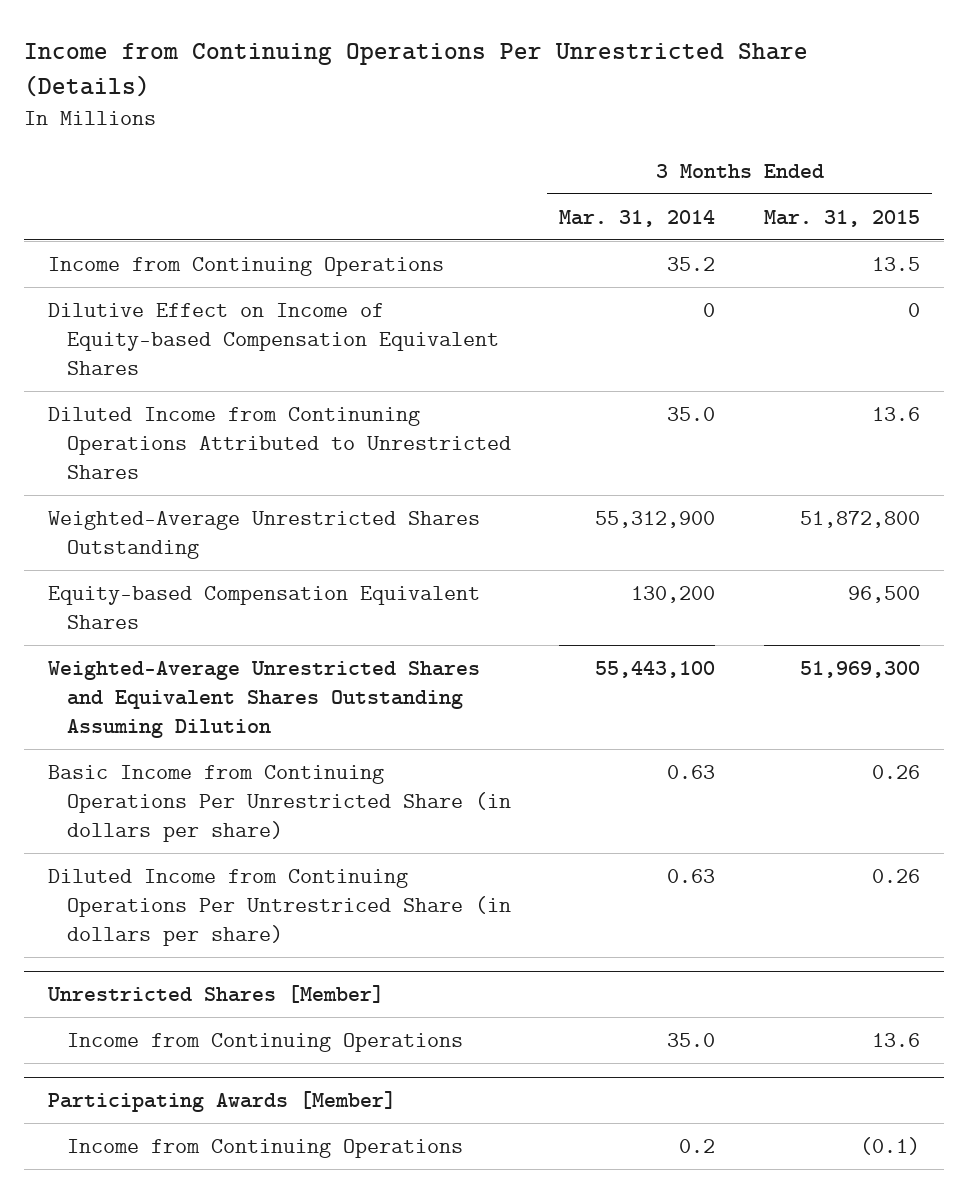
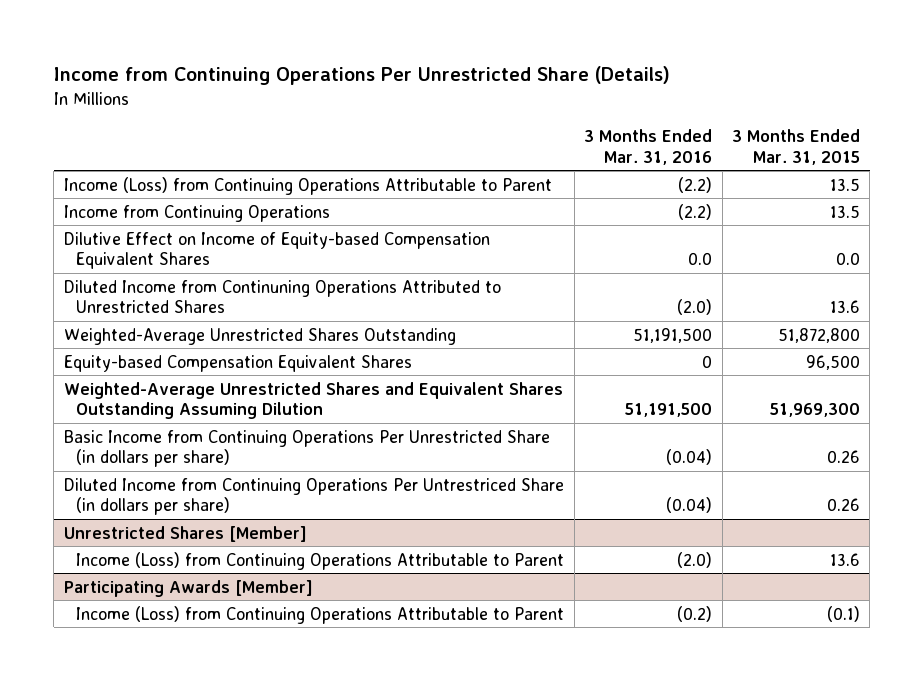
[559,209,716,227] Mar. 31, 2014 -> none
none -> [584,128,713,165] 3 Months Ended Mar. 31, 2016
none -> [63,176,552,195] Income (Loss) from Continuing Operations Attributable to Parent
[908,302,921,317] 0 -> [835,252,860,266] 0.0
[66,1032,463,1052] Income from Continuing Operations -> [76,551,565,570] Income (Loss) from Continuing Operations Attributable to Parent
[66,1138,463,1158] Income from Continuing Operations -> [76,605,565,624] Income (Loss) from Continuing Operations Attributable to Parent

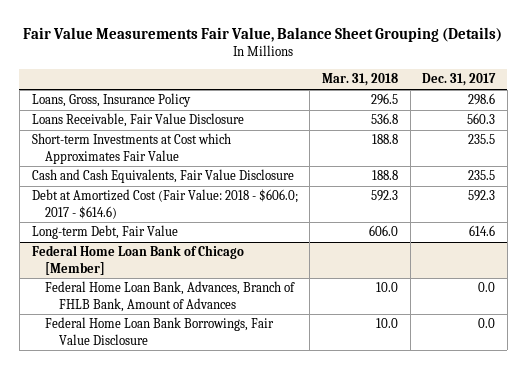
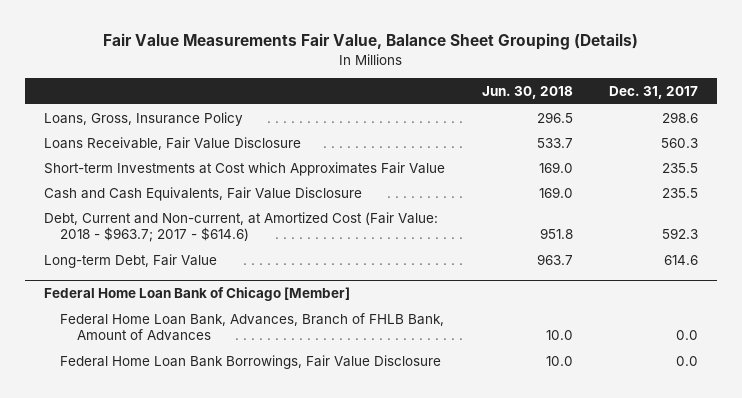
[321,73,398,87] Mar. 31, 2018 -> none
none -> [481,86,573,100] Jun. 30, 2018
[31,189,298,219] Debt at Amortized Cost (Fair Value: 2018 - $606.0; 2017 - $614.6) -> [43,211,438,243] Debt, Current and Non-current, at Amortized Cost (Fair Value: 2018 - $963.7; 2017 - $614.6)

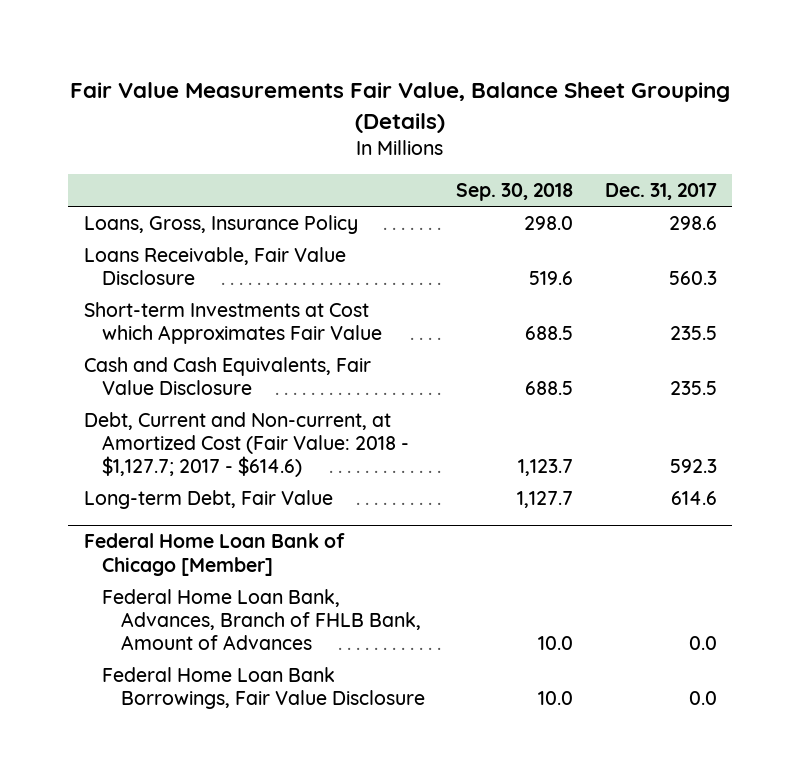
[481,86,573,100] Jun. 30, 2018 -> none
none -> [456,183,574,202] Sep. 30, 2018
[43,211,438,243] Debt, Current and Non-current, at Amortized Cost (Fair Value: 2018 - $963.7; 2017 - $614.6) -> [83,411,410,478] Debt, Current and Non-current, at Amortized Cost (Fair Value: 2018 - $1,127.7; 2017 - $614.6)

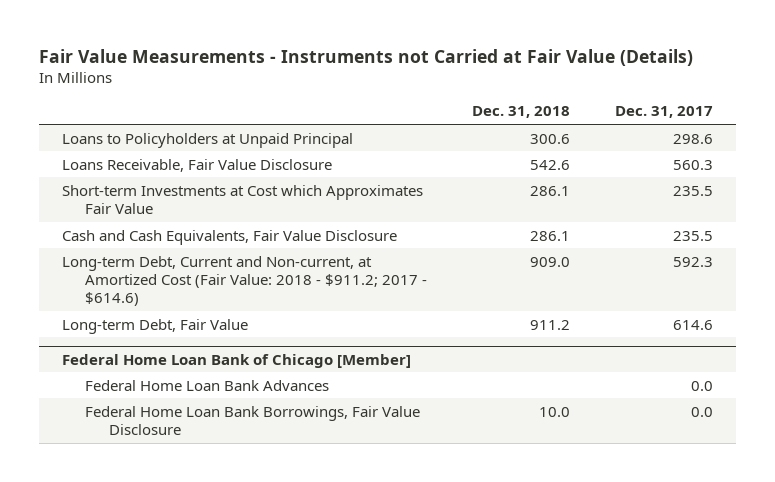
[70,82,731,133] Fair Value Measurements Fair Value, Balance Sheet Grouping (Details) -> [39,48,694,66] Fair Value Measurements - Instruments not Carried at Fair Value (Details)
[456,183,574,202] Sep. 30, 2018 -> none
none -> [472,106,571,119] Dec. 31, 2018
[83,214,358,234] Loans, Gross, Insurance Policy -> [61,132,353,148] Loans to Policyholders at Unpaid Principal
[83,411,410,478] Debt, Current and Non-current, at Amortized Cost (Fair Value: 2018 - $1,127.7; 2017 - $614.6) -> [61,255,428,306] Long-term Debt, Current and Non-current, at Amortized Cost (Fair Value: 2018 - $911.2; 2017 - $614.6)
[102,588,422,651] Federal Home Loan Bank, Advances, Branch of FHLB Bank, Amount of Advances -> [85,379,330,391] Federal Home Loan Bank Advances

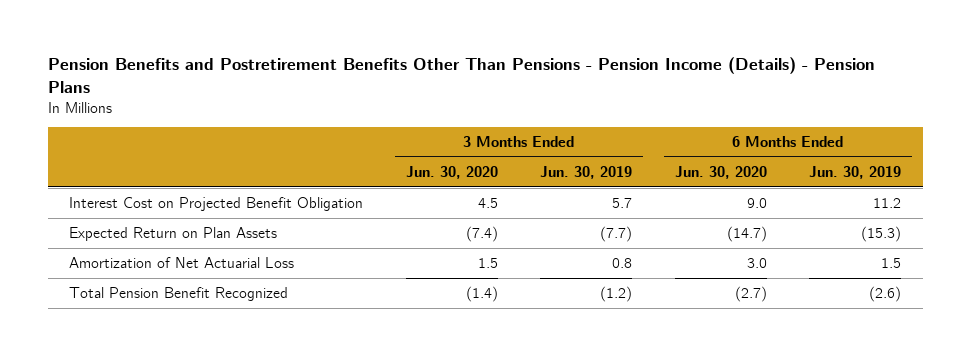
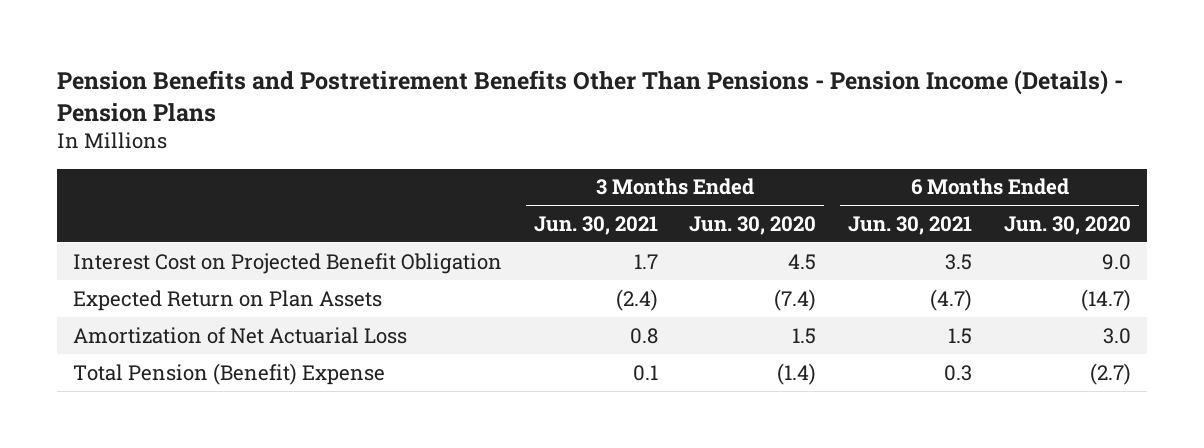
[540,165,633,179] Jun. 30, 2019 -> none
[809,165,902,179] Jun. 30, 2019 -> none
none -> [533,215,658,235] Jun. 30, 2021
none -> [848,215,973,235] Jun. 30, 2021
[68,286,288,301] Total Pension Benefit Recognized -> [72,362,385,385] Total Pension (Benefit) Expense

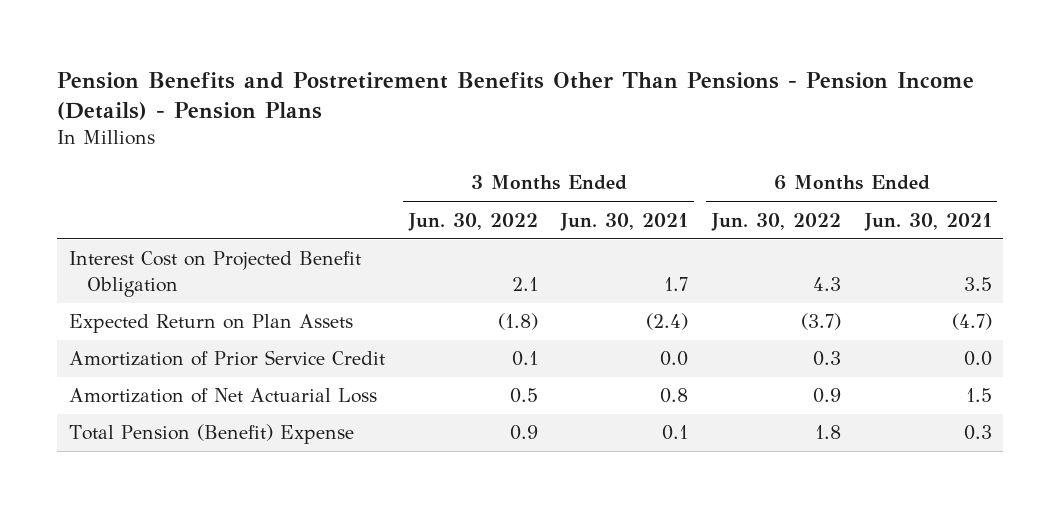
[689,215,817,235] Jun. 30, 2020 -> none
[1004,215,1132,235] Jun. 30, 2020 -> none
none -> [407,212,538,231] Jun. 30, 2022
none -> [710,212,841,231] Jun. 30, 2022
none -> [69,350,386,367] Amortization of Prior Service Credit

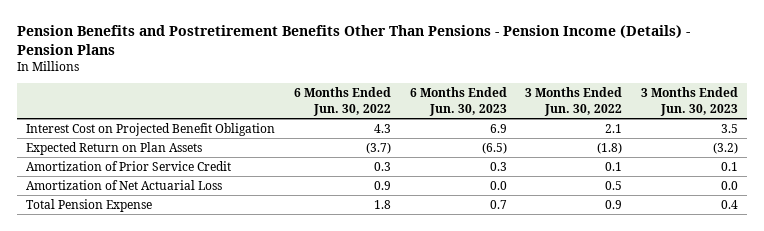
[560,212,689,231] Jun. 30, 2021 -> none
[863,212,992,231] Jun. 30, 2021 -> none
none -> [409,87,507,116] 6 Months Ended Jun. 30, 2023
none -> [641,87,739,116] 3 Months Ended Jun. 30, 2023
[69,424,355,445] Total Pension (Benefit) Expense -> [26,199,153,213] Total Pension Expense

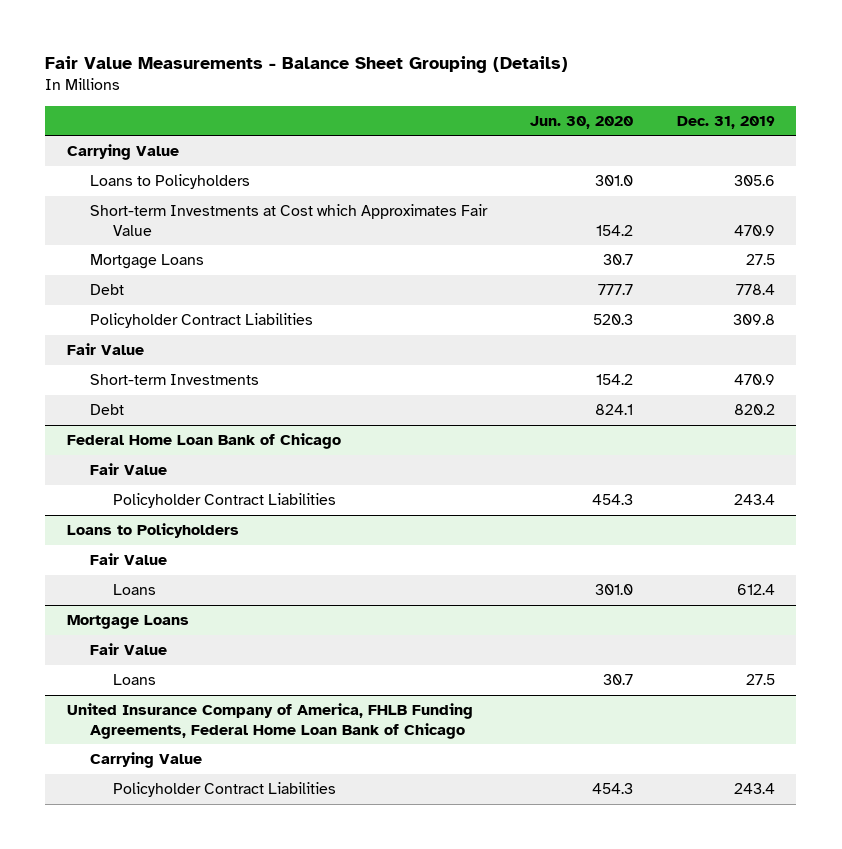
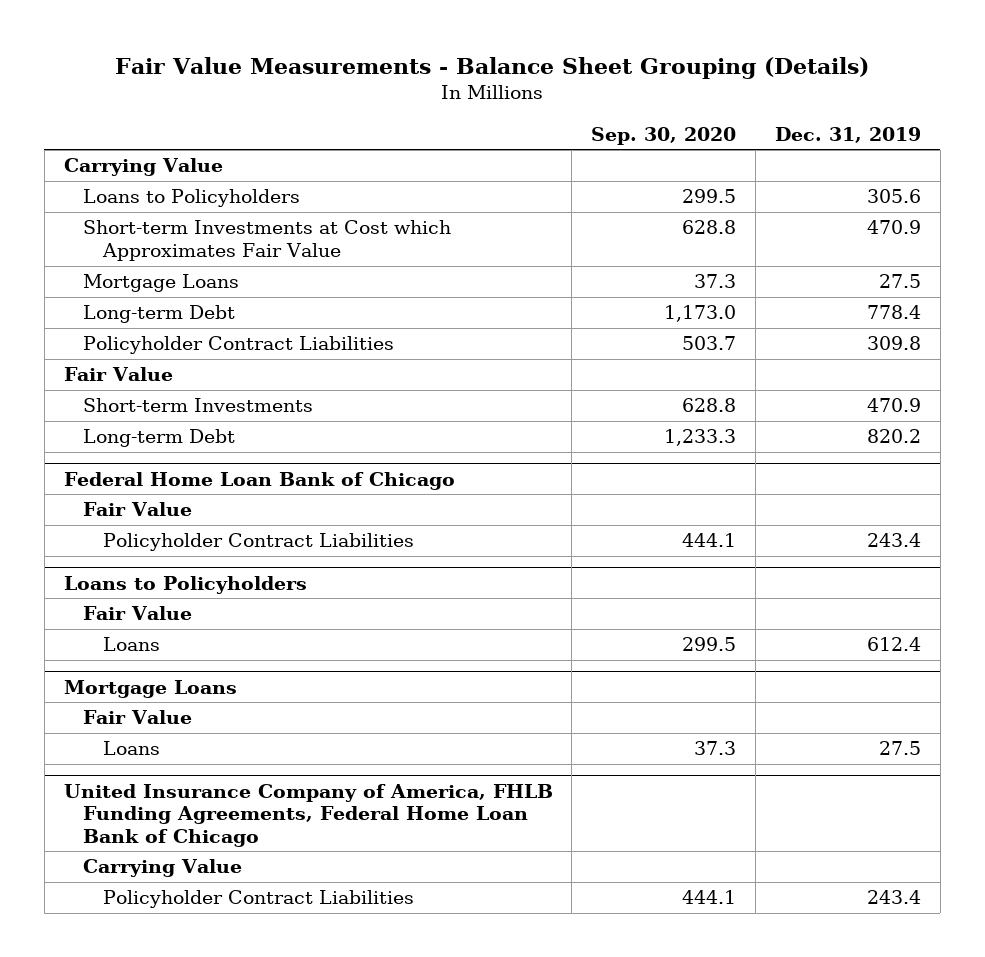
[530,115,634,129] Jun. 30, 2020 -> none
none -> [591,126,737,145] Sep. 30, 2020
[89,284,124,296] Debt -> [83,305,236,324] Long-term Debt
[89,404,124,416] Debt -> [83,429,236,448] Long-term Debt

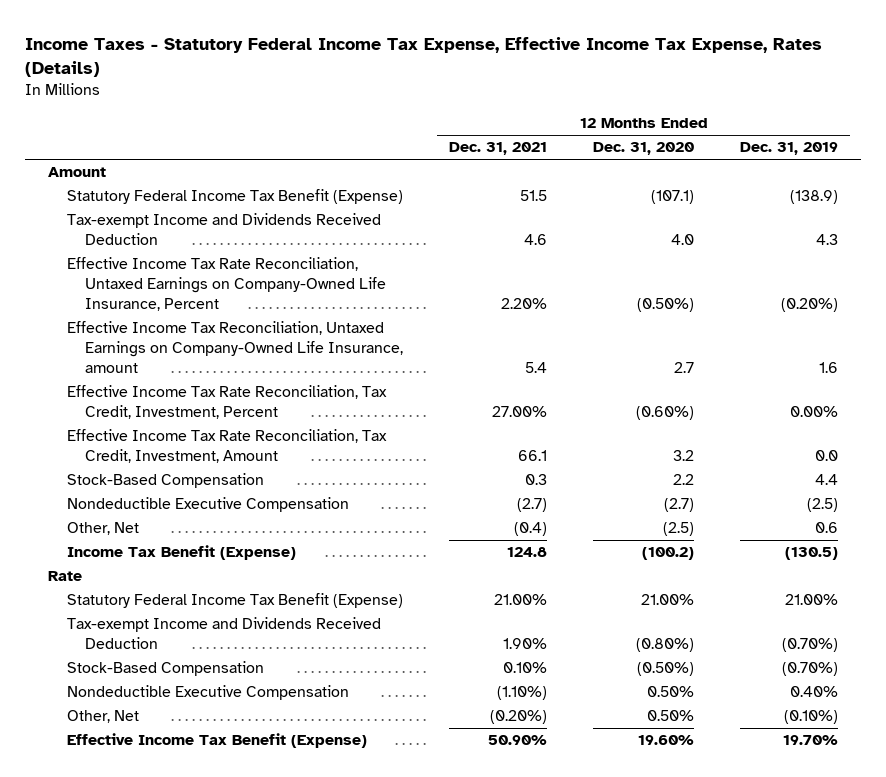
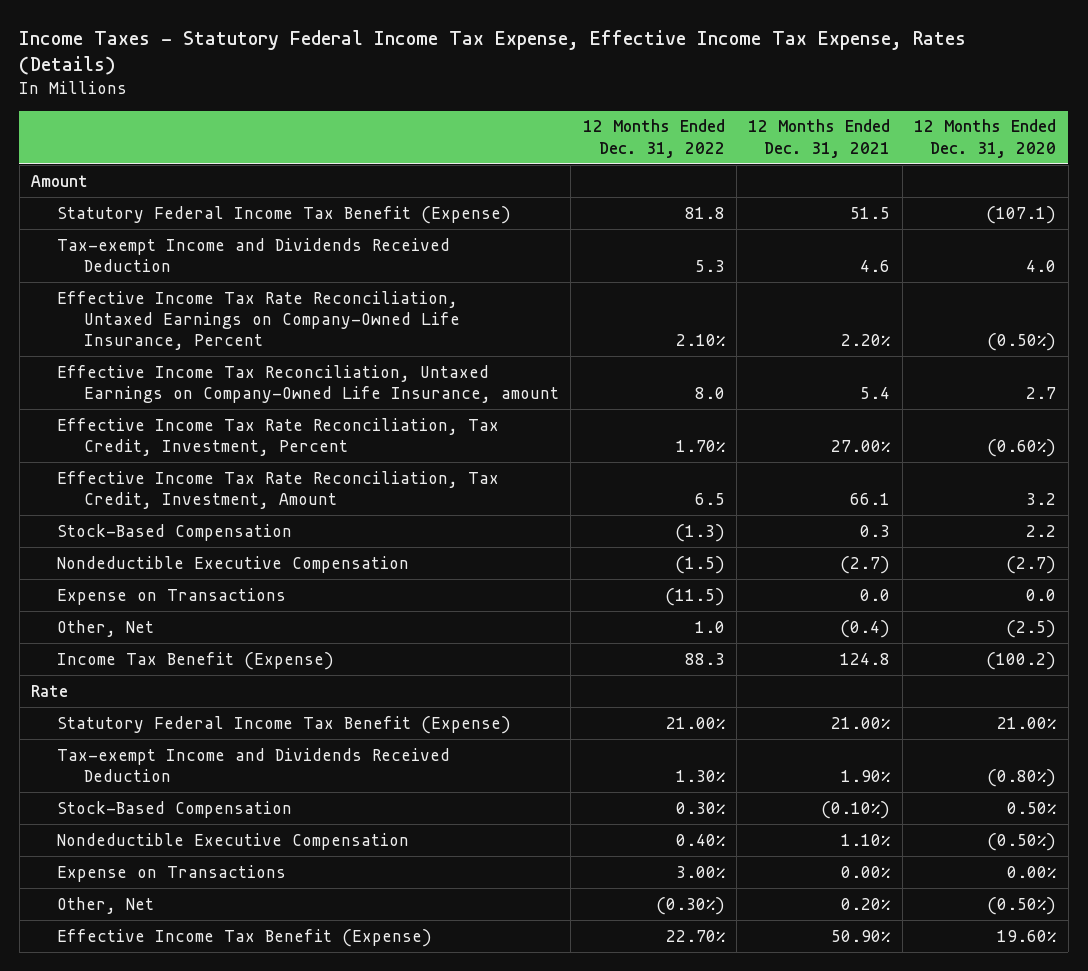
[740,142,839,156] Dec. 31, 2019 -> none
none -> [582,119,725,158] 12 Months Ended Dec. 31, 2022
none -> [57,587,287,605] Expense on Transactions
[502,662,547,674] 0.10% -> [821,800,891,819] (0.10%)
[637,662,695,677] (0.50%) -> [1007,801,1057,814] 0.50%
[496,686,547,701] (1.10%) -> [841,833,891,846] 1.10%
[647,686,695,698] 0.50% -> [987,832,1057,851] (0.50%)
none -> [57,864,287,882] Expense on Transactions
[489,710,547,725] (0.20%) -> [841,897,891,910] 0.20%
[647,710,695,722] 0.50% -> [987,896,1057,915] (0.50%)

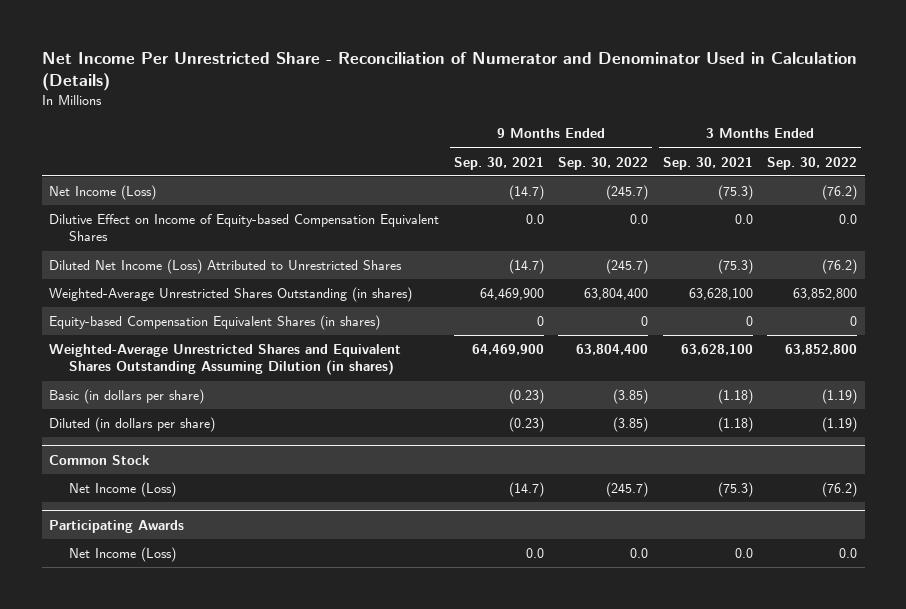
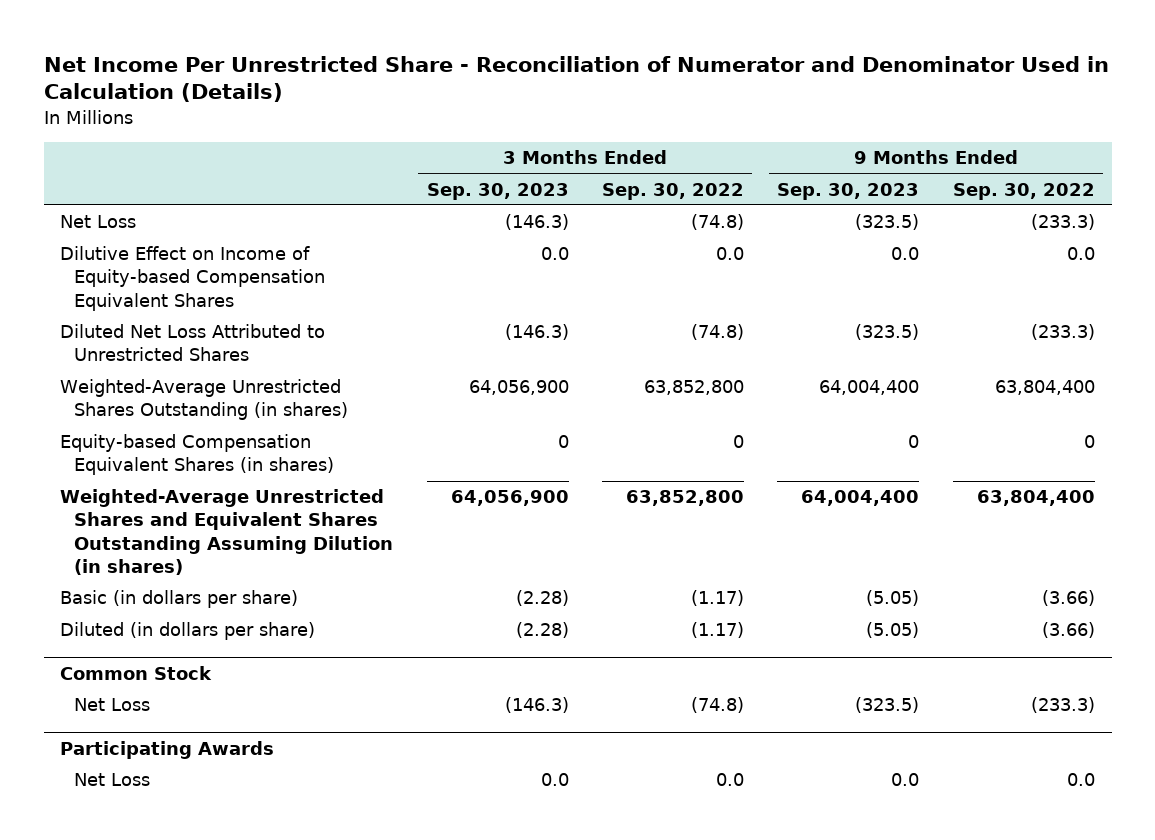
[453,156,544,170] Sep. 30, 2021 -> none
[662,156,753,170] Sep. 30, 2021 -> none
none -> [426,182,569,200] Sep. 30, 2023
none -> [777,182,920,200] Sep. 30, 2023
[49,185,157,201] Net Income (Loss) -> [60,215,137,229] Net Loss
[606,185,649,201] (245.7) -> [1030,214,1095,231] (233.3)
[822,185,858,201] (76.2) -> [691,214,745,231] (74.8)
[49,259,403,275] Diluted Net Income (Loss) Attributed to Unrestricted Shares -> [60,324,326,362] Diluted Net Loss Attributed to Unrestricted Shares
[606,259,649,275] (245.7) -> [1030,324,1095,341] (233.3)
[822,259,858,275] (76.2) -> [691,324,745,341] (74.8)
[613,389,649,405] (3.85) -> [1041,590,1095,607] (3.66)
[822,389,858,405] (1.19) -> [691,590,745,607] (1.17)
[613,417,649,433] (3.85) -> [1041,622,1095,639] (3.66)
[822,417,858,433] (1.19) -> [691,622,745,639] (1.17)
[69,482,177,498] Net Income (Loss) -> [74,698,151,712] Net Loss
[606,482,649,498] (245.7) -> [1030,697,1095,714] (233.3)
[822,482,858,498] (76.2) -> [691,697,745,714] (74.8)
[69,547,177,563] Net Income (Loss) -> [74,773,151,787] Net Loss

